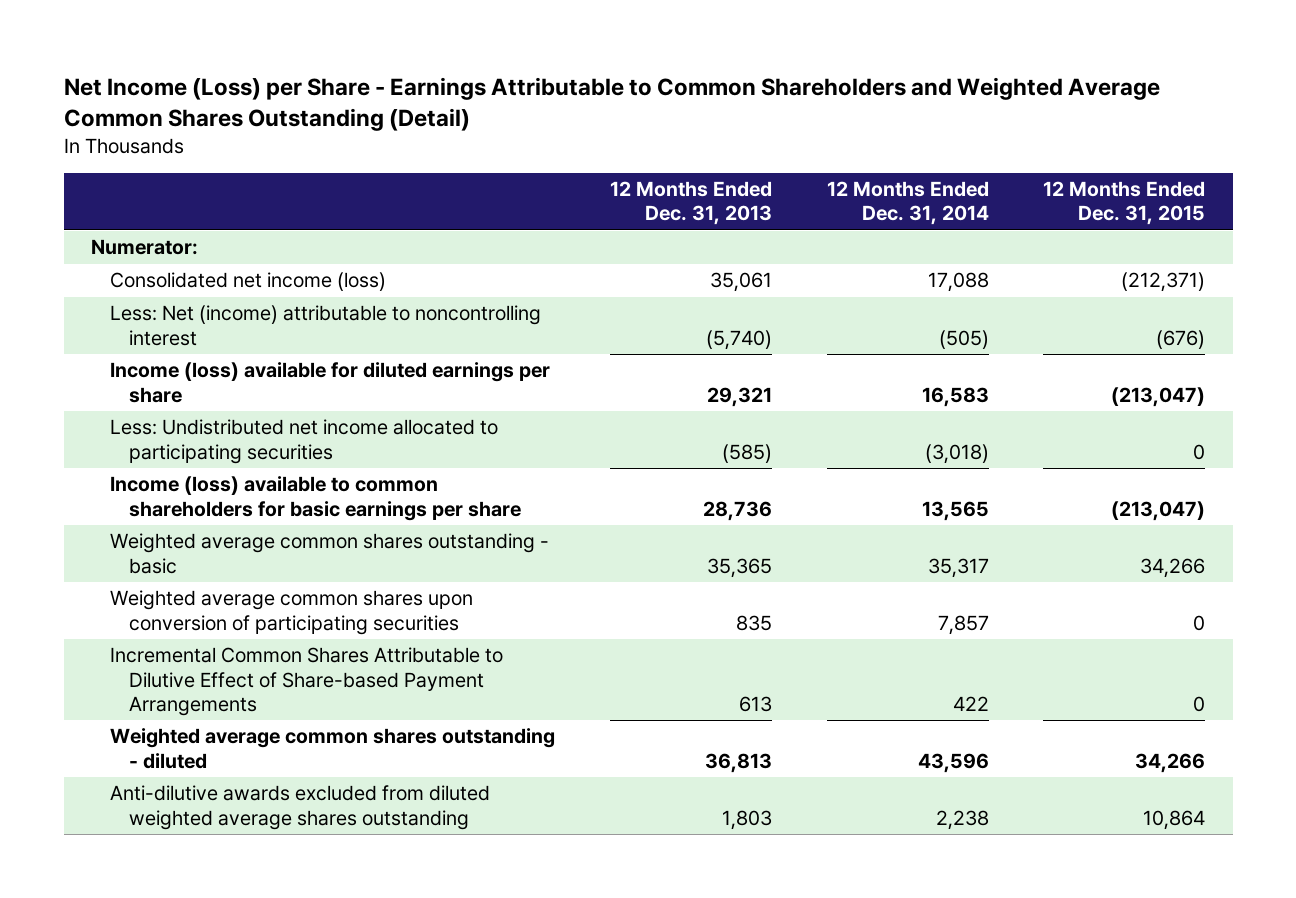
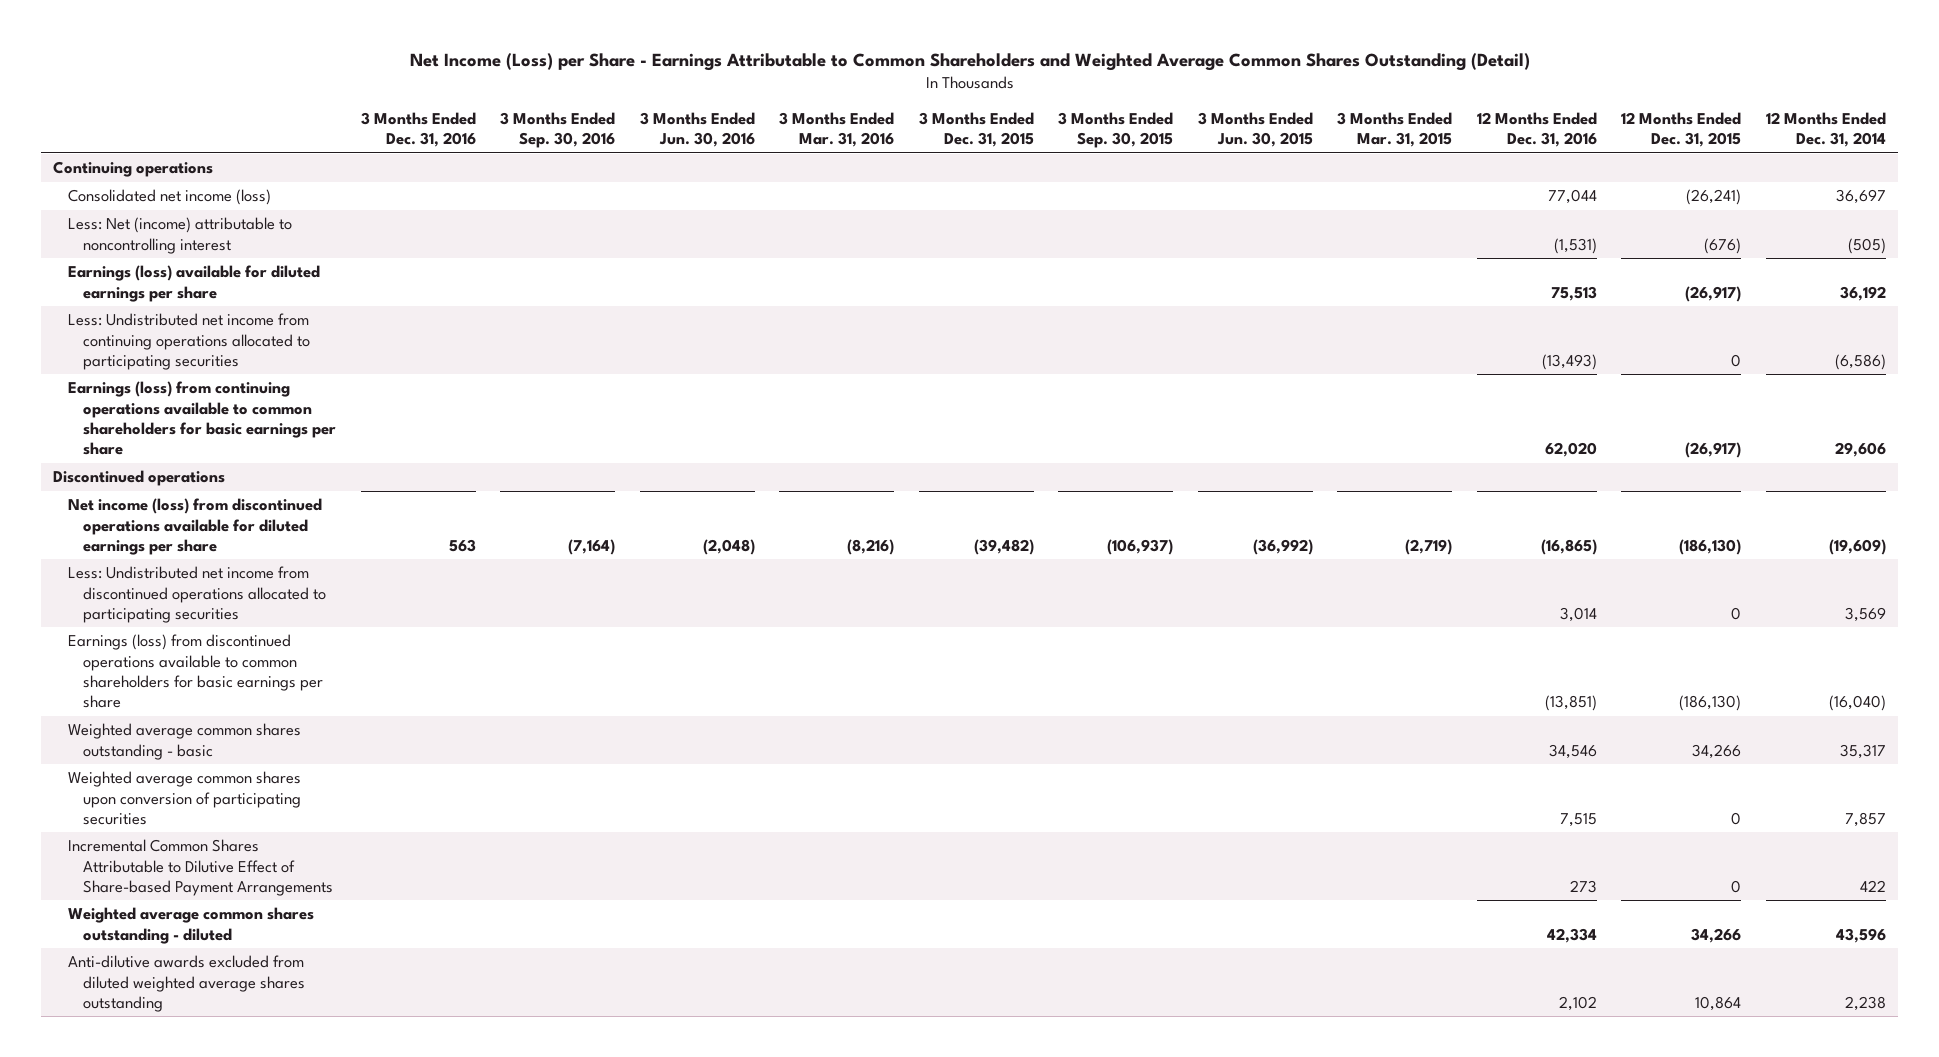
[609,181,772,226] 12 Months Ended Dec. 31, 2013 -> none
none -> [360,111,476,148] 3 Months Ended Dec. 31, 2016
none -> [500,111,616,149] 3 Months Ended Sep. 30, 2016
none -> [639,111,755,148] 3 Months Ended Jun. 30, 2016
none -> [779,111,895,148] 3 Months Ended Mar. 31, 2016
none -> [918,111,1034,148] 3 Months Ended Dec. 31, 2015
none -> [1058,111,1174,149] 3 Months Ended Sep. 30, 2015
none -> [1197,111,1313,148] 3 Months Ended Jun. 30, 2015
none -> [1337,111,1453,148] 3 Months Ended Mar. 31, 2015
none -> [1476,111,1597,148] 12 Months Ended Dec. 31, 2016
[91,239,199,256] Numerator: -> none
none -> [53,161,214,178] Continuing operations
[927,272,989,293] 17,088 -> [1835,189,1886,205] 36,697
[1121,272,1206,293] (212,371) -> [1686,189,1742,206] (26,241)
[110,362,551,403] Income (loss) available for diluted earnings per share -> [68,265,321,302] Earnings (loss) available for diluted earnings per share
[921,386,989,407] 16,583 -> [1839,285,1886,301] 36,192
[1111,386,1206,407] (213,047) -> [1685,285,1742,302] (26,917)
[110,419,499,464] Less: Undistributed net income allocated to participating securities -> [68,313,311,370] Less: Undistributed net income from continuing operations allocated to participating securities
[924,443,989,464] (3,018) -> [1834,353,1886,370] (6,586)
[110,476,521,521] Income (loss) available to common shareholders for basic earnings per share -> [68,381,337,456] Earnings (loss) from continuing operations available to common shareholders for basic earnings per share
[921,500,989,521] 13,565 -> [1834,442,1886,458] 29,606
[1111,500,1206,521] (213,047) -> [1685,442,1742,459] (26,917)
none -> [53,470,226,487] Discontinued operations
none -> [68,498,323,555] Net income (loss) from discontinued operations available for diluted earnings per share
none -> [68,566,327,623] Less: Undistributed net income from discontinued operations allocated to participating securities
none -> [68,634,324,709] Earnings (loss) from discontinued operations available to common shareholders for basic earnings per share

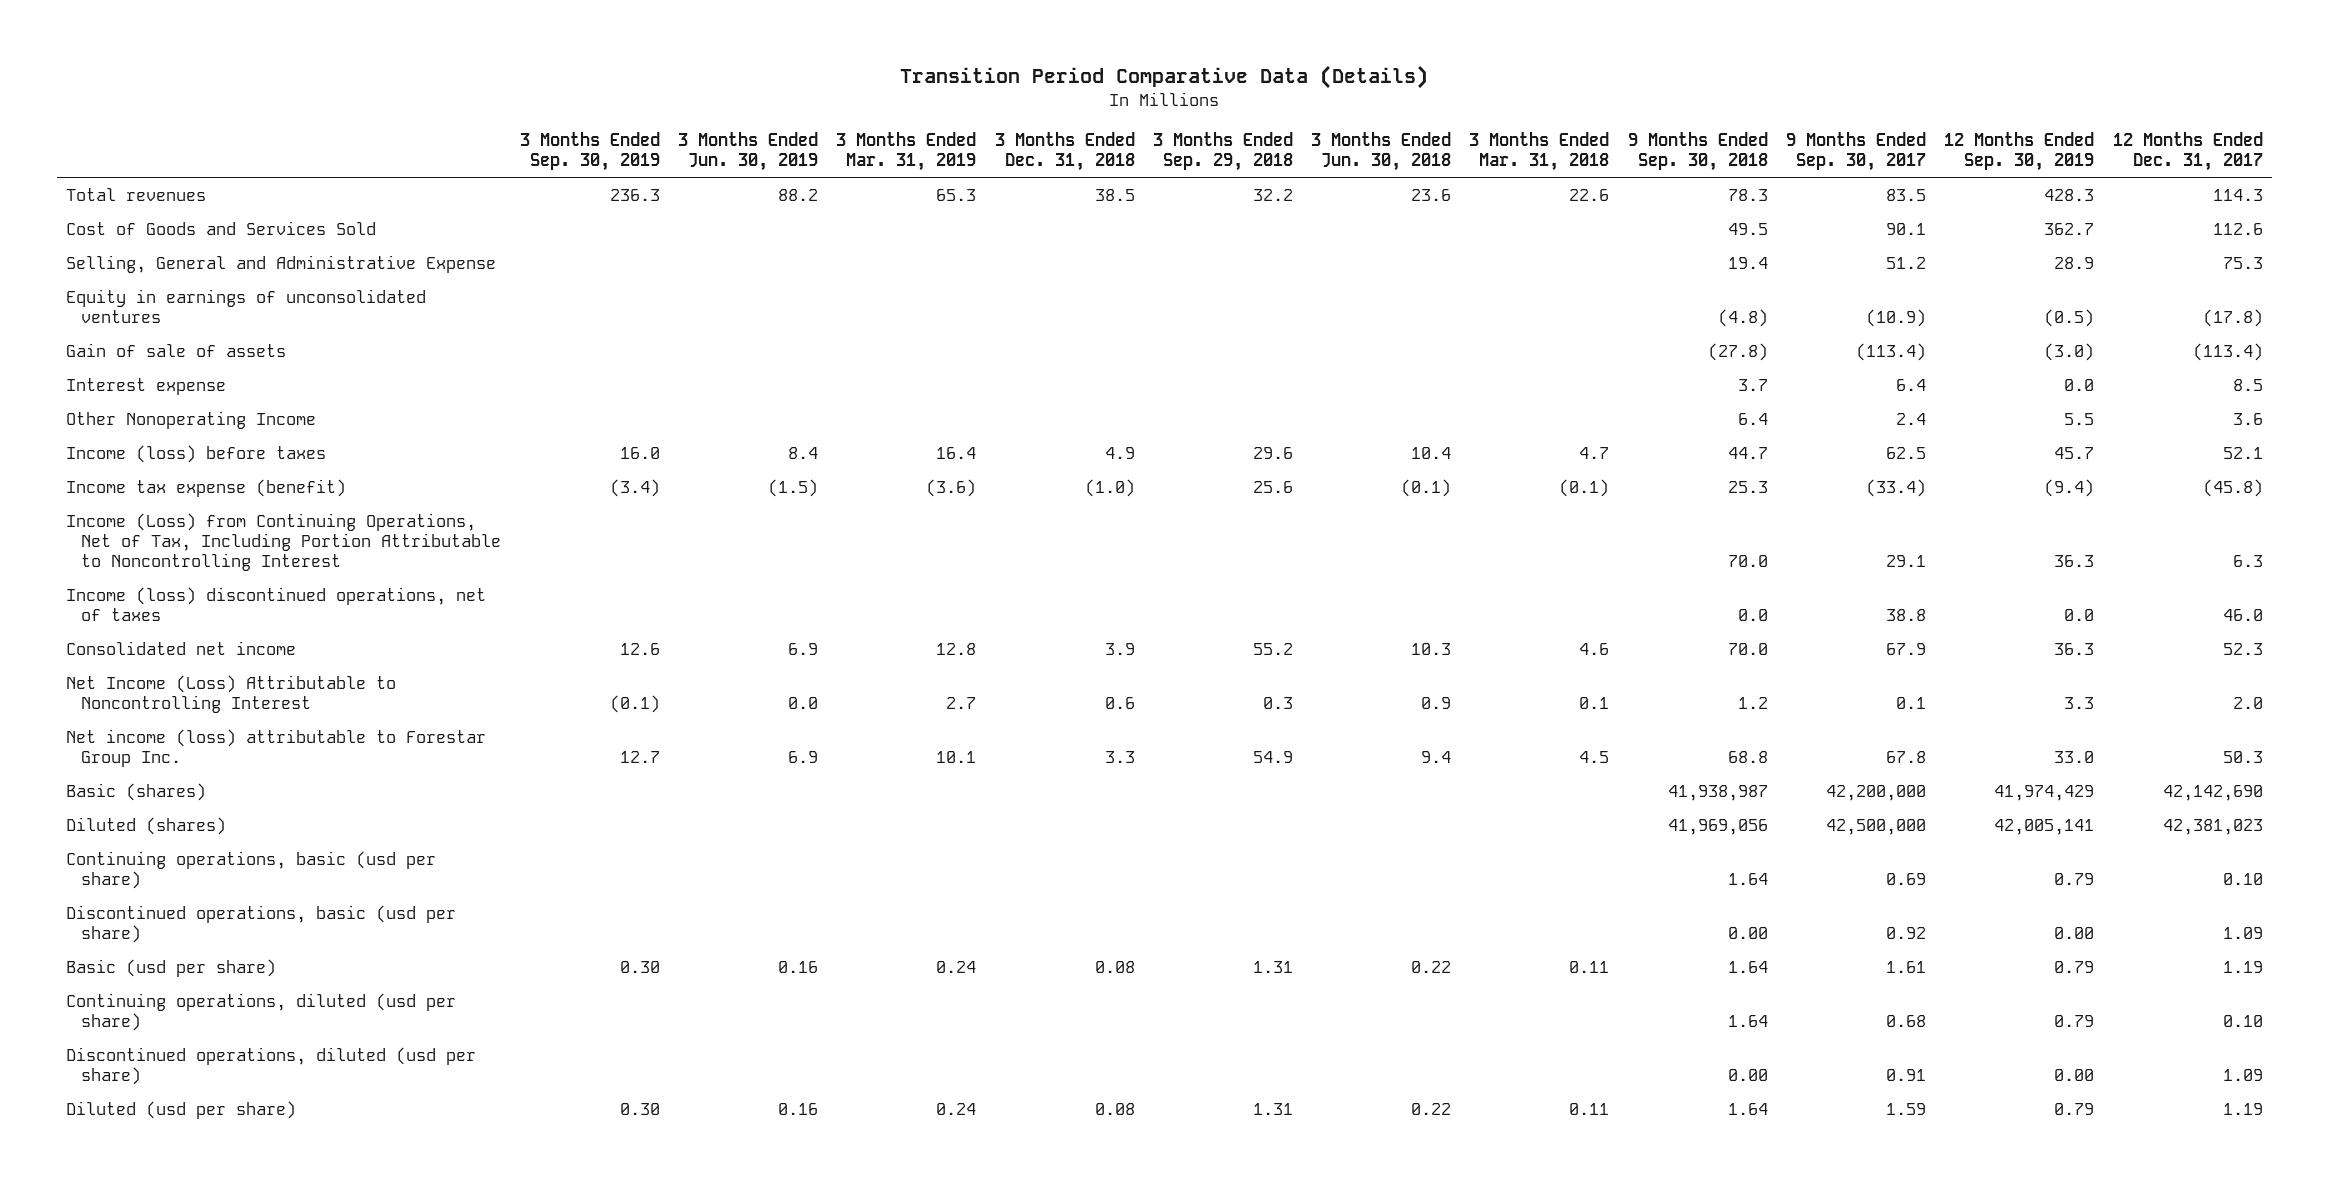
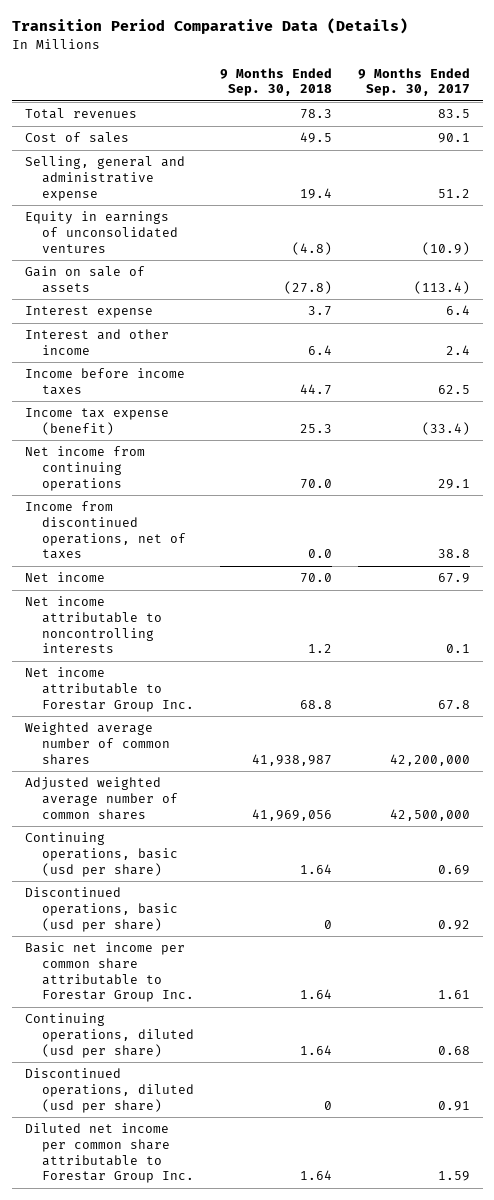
[519,132,660,172] 3 Months Ended Sep. 30, 2019 -> none
[678,132,819,172] 3 Months Ended Jun. 30, 2019 -> none
[836,132,977,172] 3 Months Ended Mar. 31, 2019 -> none
[994,132,1135,172] 3 Months Ended Dec. 31, 2018 -> none
[1152,132,1293,172] 3 Months Ended Sep. 29, 2018 -> none
[1311,132,1452,172] 3 Months Ended Jun. 30, 2018 -> none
[1469,132,1610,172] 3 Months Ended Mar. 31, 2018 -> none
[1944,132,2095,172] 12 Months Ended Sep. 30, 2019 -> none
[2112,132,2263,172] 12 Months Ended Dec. 31, 2017 -> none
[66,220,377,235] Cost of Goods and Services Sold -> [24,132,129,144] Cost of sales
[66,254,497,273] Selling, General and Administrative Expense -> [24,156,185,201] Selling, general and administrative expense
[66,342,287,357] Gain of sale of assets -> [24,266,145,293] Gain on sale of assets
[66,410,317,429] Other Nonoperating Income -> [24,329,169,355] Interest and other income
[66,444,327,463] Income (loss) before taxes -> [24,368,185,395] Income before income taxes
[66,512,502,572] Income (Loss) from Continuing Operations, Net of Tax, Including Portion Attributable to Noncontrolling Interest -> [24,446,145,491] Net income from continuing operations
[66,586,487,622] Income (loss) discontinued operations, net of taxes -> [24,501,187,560] Income from discontinued operations, net of taxes
[66,640,297,655] Consolidated net income -> [24,572,105,583] Net income
[66,674,397,714] Net Income (Loss) Attributable to Noncontrolling Interest -> [24,596,163,654] Net income attributable to noncontrolling interests
[66,728,487,768] Net income (loss) attributable to Forestar Group Inc. -> [24,667,195,712] Net income attributable to Forestar Group Inc.
[66,782,207,801] Basic (shares) -> [24,722,171,765] Weighted average number of common shares
[66,816,227,835] Diluted (shares) -> [24,777,179,820] Adjusted weighted average number of common shares
[1727,927,1768,940] 0.00 -> [324,919,333,929] 0
[66,958,277,977] Basic (usd per share) -> [24,942,195,1003] Basic net income per common share attributable to Forestar Group Inc.
[1727,1069,1768,1082] 0.00 -> [324,1100,333,1110] 0
[66,1100,297,1119] Diluted (usd per share) -> [24,1123,195,1184] Diluted net income per common share attributable to Forestar Group Inc.

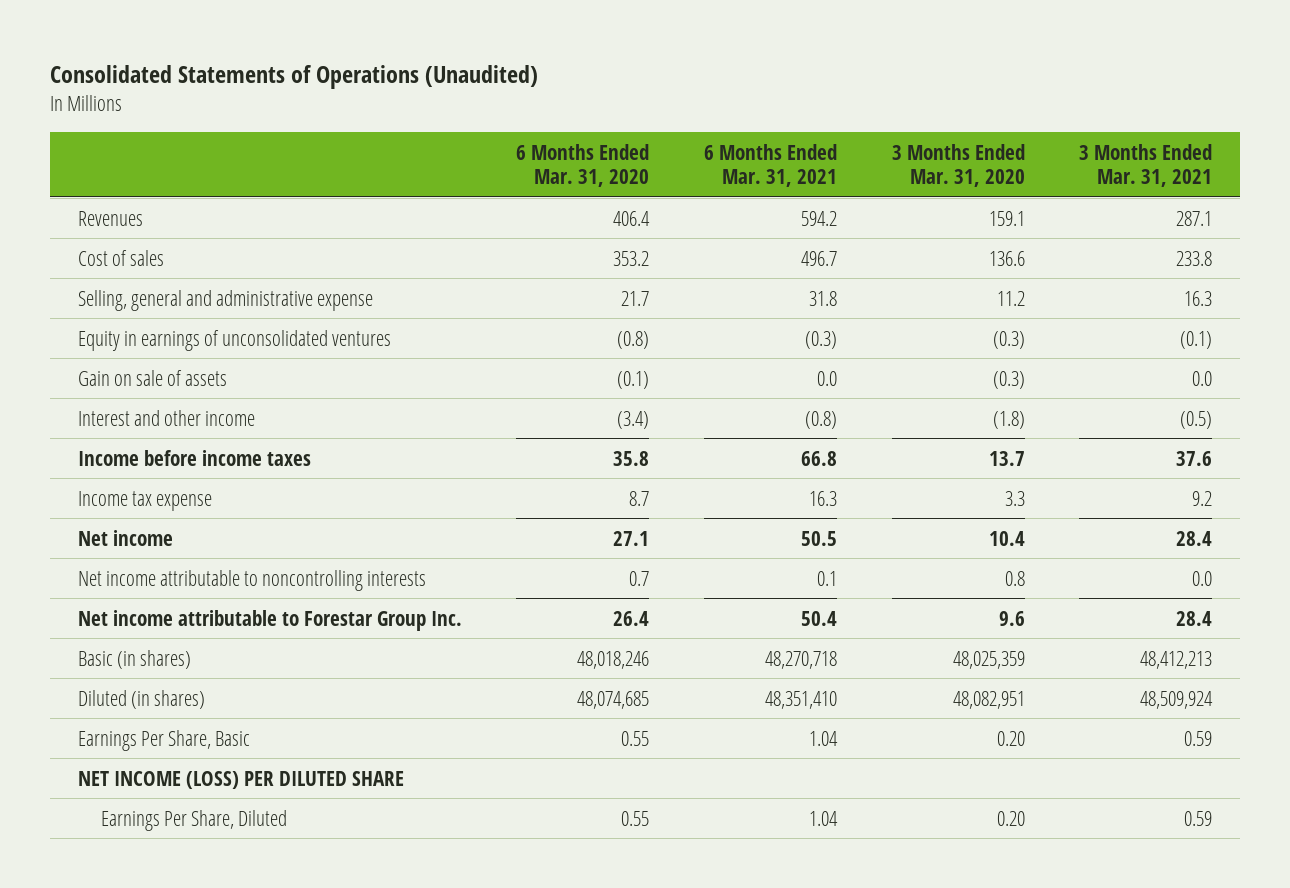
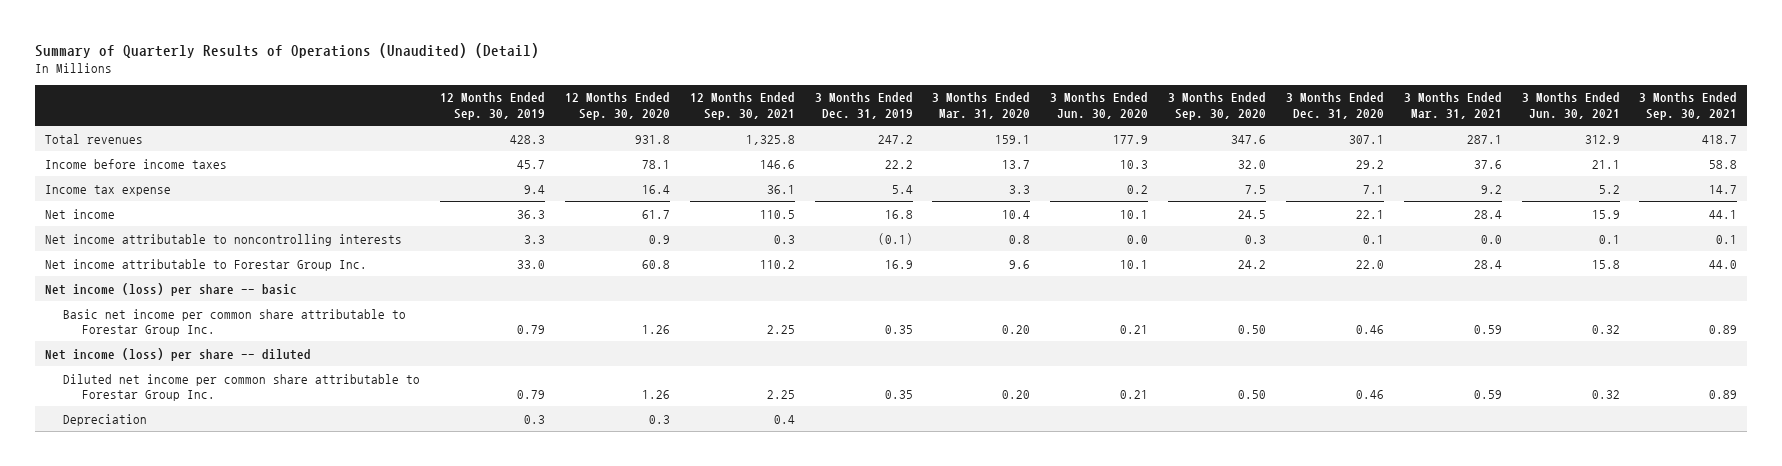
[50,64,539,89] Consolidated Statements of Operations (Unaudited) -> [34,42,539,58] Summary of Quarterly Results of Operations (Unaudited) (Detail)
[516,143,650,187] 6 Months Ended Mar. 31, 2020 -> none
[703,143,837,187] 6 Months Ended Mar. 31, 2021 -> none
none -> [440,92,546,120] 12 Months Ended Sep. 30, 2019
none -> [565,92,671,120] 12 Months Ended Sep. 30, 2020
none -> [689,92,795,120] 12 Months Ended Sep. 30, 2021
none -> [814,92,913,119] 3 Months Ended Dec. 31, 2019
none -> [1050,92,1149,119] 3 Months Ended Jun. 30, 2020
none -> [1168,92,1267,120] 3 Months Ended Sep. 30, 2020
none -> [1285,92,1384,119] 3 Months Ended Dec. 31, 2020
none -> [1521,92,1620,119] 3 Months Ended Jun. 30, 2021
none -> [1639,92,1738,120] 3 Months Ended Sep. 30, 2021
[77,249,164,266] Cost of sales -> none
[77,289,373,311] Selling, general and administrative expense -> none
[77,329,391,351] Equity in earnings of unconsolidated ventures -> none
[77,369,227,386] Gain on sale of assets -> none
[77,409,255,426] Interest and other income -> none
[77,210,143,226] Revenues -> [44,133,143,144] Total revenues
[77,649,191,669] Basic (in shares) -> none
[77,689,205,709] Diluted (in shares) -> none
none -> [44,282,297,296] Net income (loss) per share -- basic
[77,729,250,751] Earnings Per Share, Basic -> [63,308,407,336] Basic net income per common share attributable to Forestar Group Inc.
[77,770,404,789] NET INCOME (LOSS) PER DILUTED SHARE -> [44,347,311,361] Net income (loss) per share -- diluted
[101,809,288,831] Earnings Per Share, Diluted -> [63,373,421,401] Diluted net income per common share attributable to Forestar Group Inc.
none -> [63,413,148,426] Depreciation

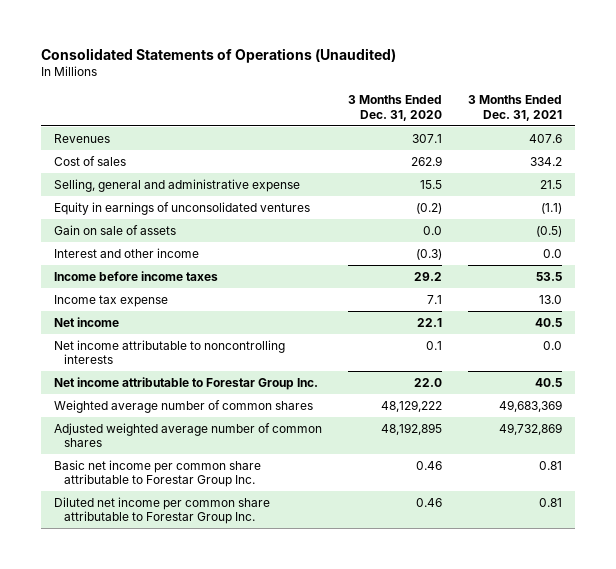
[34,42,539,58] Summary of Quarterly Results of Operations (Unaudited) (Detail) -> [41,48,397,64] Consolidated Statements of Operations (Unaudited)
[440,92,546,120] 12 Months Ended Sep. 30, 2019 -> none
[565,92,671,120] 12 Months Ended Sep. 30, 2020 -> none
[689,92,795,120] 12 Months Ended Sep. 30, 2021 -> none
[814,92,913,119] 3 Months Ended Dec. 31, 2019 -> none
[932,92,1031,119] 3 Months Ended Mar. 31, 2020 -> none
[1050,92,1149,119] 3 Months Ended Jun. 30, 2020 -> none
[1168,92,1267,120] 3 Months Ended Sep. 30, 2020 -> none
[1403,92,1502,119] 3 Months Ended Mar. 31, 2021 -> none
[1521,92,1620,119] 3 Months Ended Jun. 30, 2021 -> none
[1639,92,1738,120] 3 Months Ended Sep. 30, 2021 -> none
none -> [468,95,563,121] 3 Months Ended Dec. 31, 2021
[44,133,143,144] Total revenues -> [54,133,111,143] Revenues
none -> [54,155,127,166] Cost of sales
none -> [54,178,301,192] Selling, general and administrative expense
none -> [54,201,311,215] Equity in earnings of unconsolidated ventures
none -> [54,224,177,235] Gain on sale of assets
none -> [54,247,200,258] Interest and other income
[44,282,297,296] Net income (loss) per share -- basic -> none
none -> [54,399,314,413] Weighted average number of common shares
none -> [54,422,323,448] Adjusted weighted average number of common shares
[44,347,311,361] Net income (loss) per share -- diluted -> none
[63,413,148,426] Depreciation -> none

